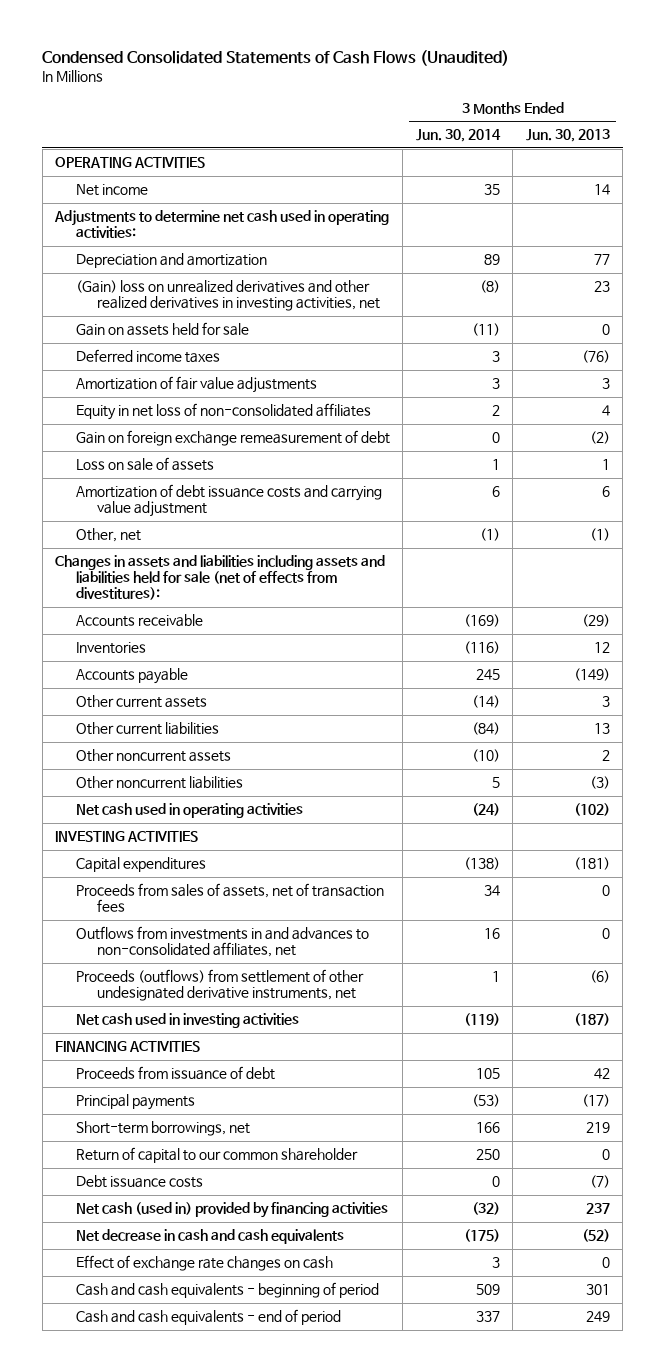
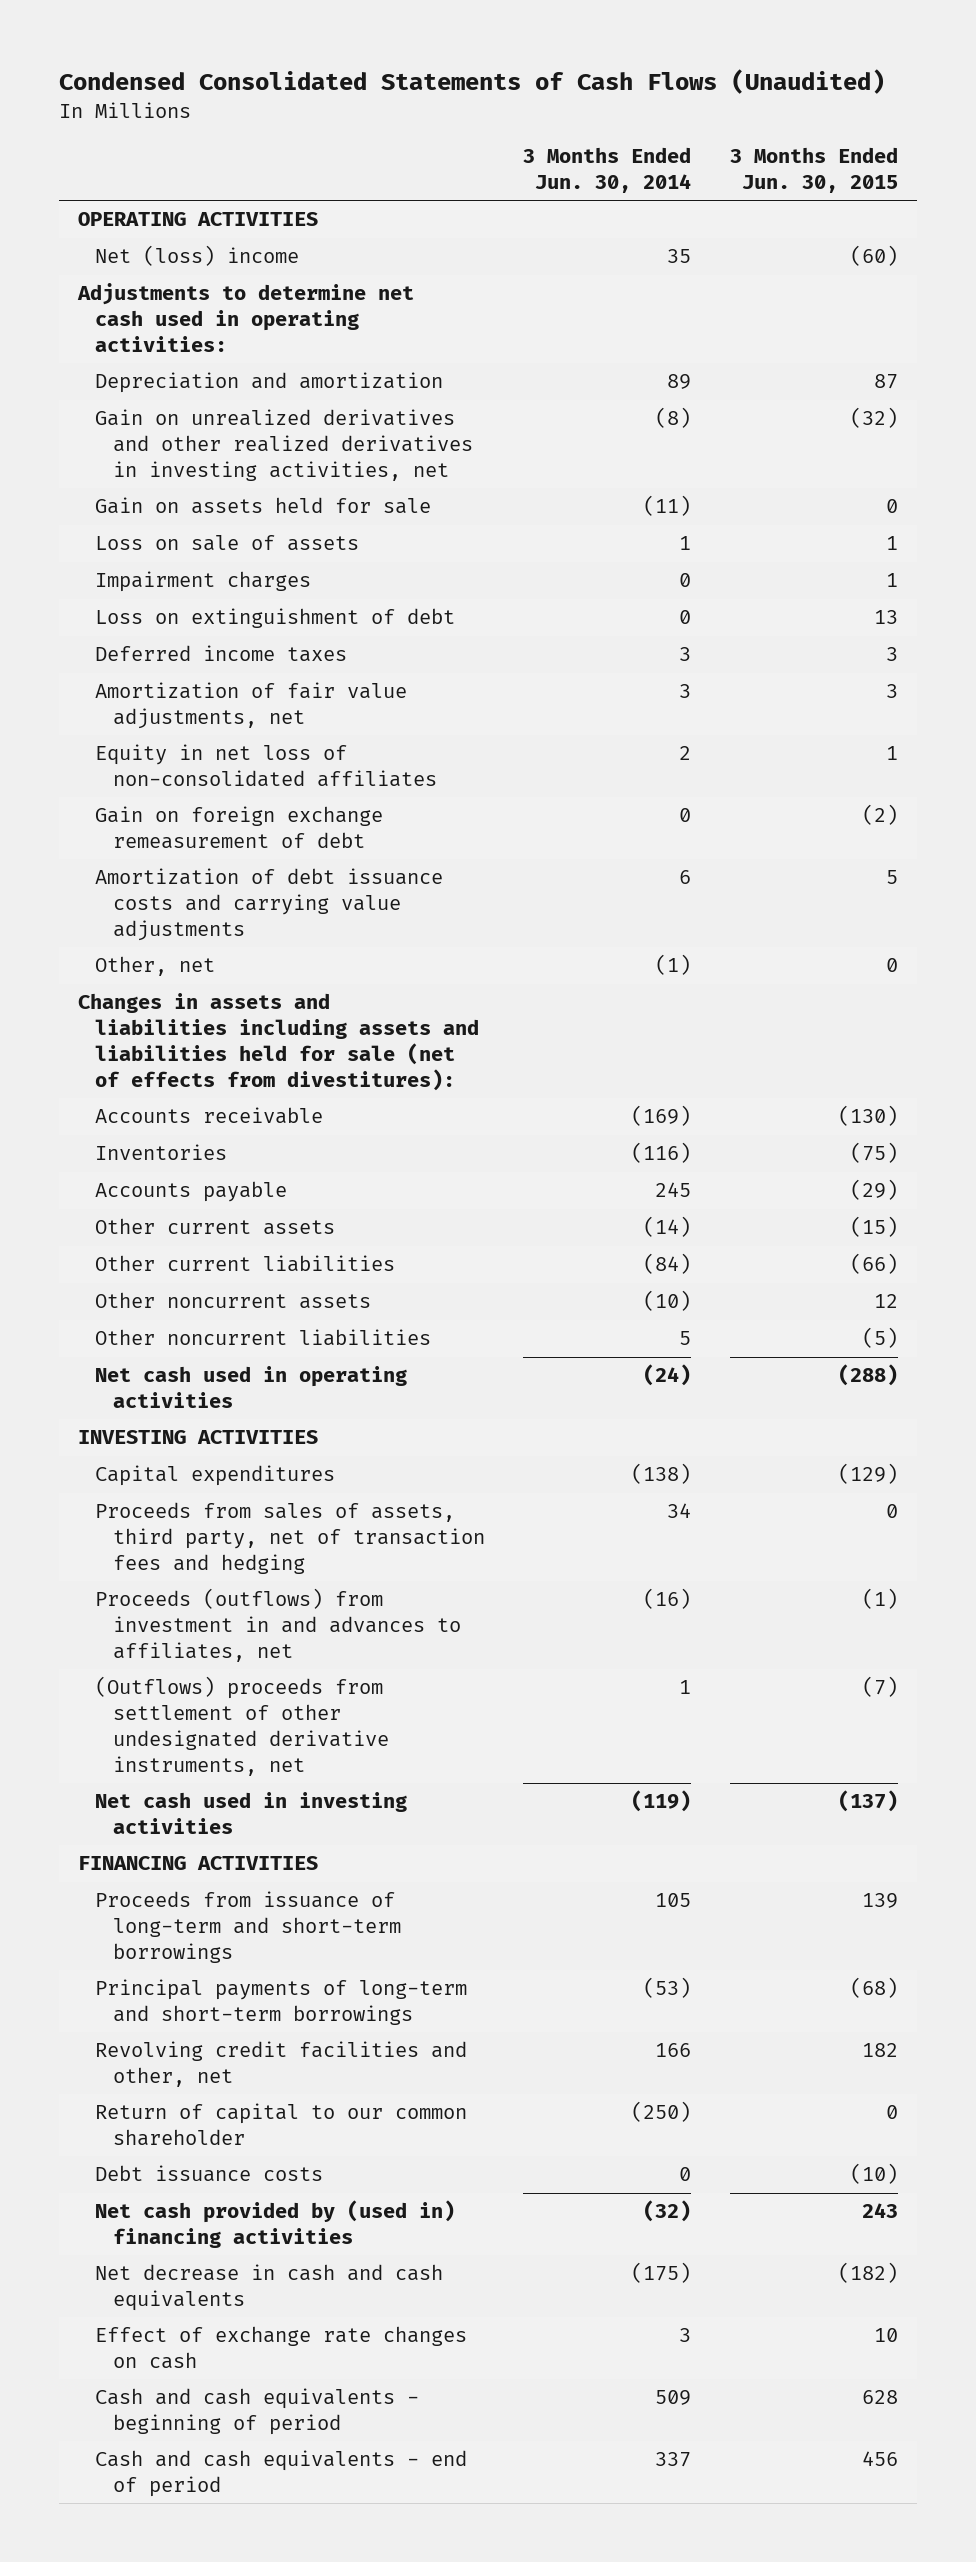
[525,129,610,143] Jun. 30, 2013 -> none
none -> [729,147,898,194] 3 Months Ended Jun. 30, 2015
[75,184,148,197] Net income -> [95,245,300,267] Net (loss) income
[75,280,380,312] (Gain) loss on unrealized derivatives and other realized derivatives in investing activities, net -> [95,409,473,482] Gain on unrealized derivatives and other realized derivatives in investing activities, net
[75,457,214,472] Loss on sale of assets -> [95,535,360,552] Loss on sale of assets
none -> [95,571,312,593] Impairment charges
none -> [95,608,456,629] Loss on extinguishment of debt
[75,376,317,394] Amortization of fair value adjustments -> [95,682,408,730] Amortization of fair value adjustments, net
[75,484,382,518] Amortization of debt issuance costs and carrying value adjustment -> [95,868,444,942] Amortization of debt issuance costs and carrying value adjustments
[75,883,384,913] Proceeds from sales of assets, net of transaction fees -> [95,1502,485,1575] Proceeds from sales of assets, third party, net of transaction fees and hedging
[75,926,369,958] Outflows from investments in and advances to non-consolidated affiliates, net -> [95,1588,461,1663] Proceeds (outflows) from investment in and advances to affiliates, net
[483,928,500,940] 16 -> [643,1588,692,1610] (16)
[75,969,364,1002] Proceeds (outflows) from settlement of other undesignated derivative instruments, net -> [95,1676,389,1776] (Outflows) proceeds from settlement of other undesignated derivative instruments, net
[75,1066,275,1081] Proceeds from issuance of debt -> none
[75,1094,195,1111] Principal payments -> none
none -> [95,1891,401,1964] Proceeds from issuance of long-term and short-term borrowings
none -> [95,1979,468,2026] Principal payments of long-term and short-term borrowings
[75,1121,250,1137] Short-term borrowings, net -> [95,2041,468,2088] Revolving credit facilities and other, net
[475,1149,500,1161] 250 -> [631,2101,692,2123] (250)
[75,1202,388,1219] Net cash (used in) provided by financing activities -> [95,2200,456,2249] Net cash provided by (used in) financing activities

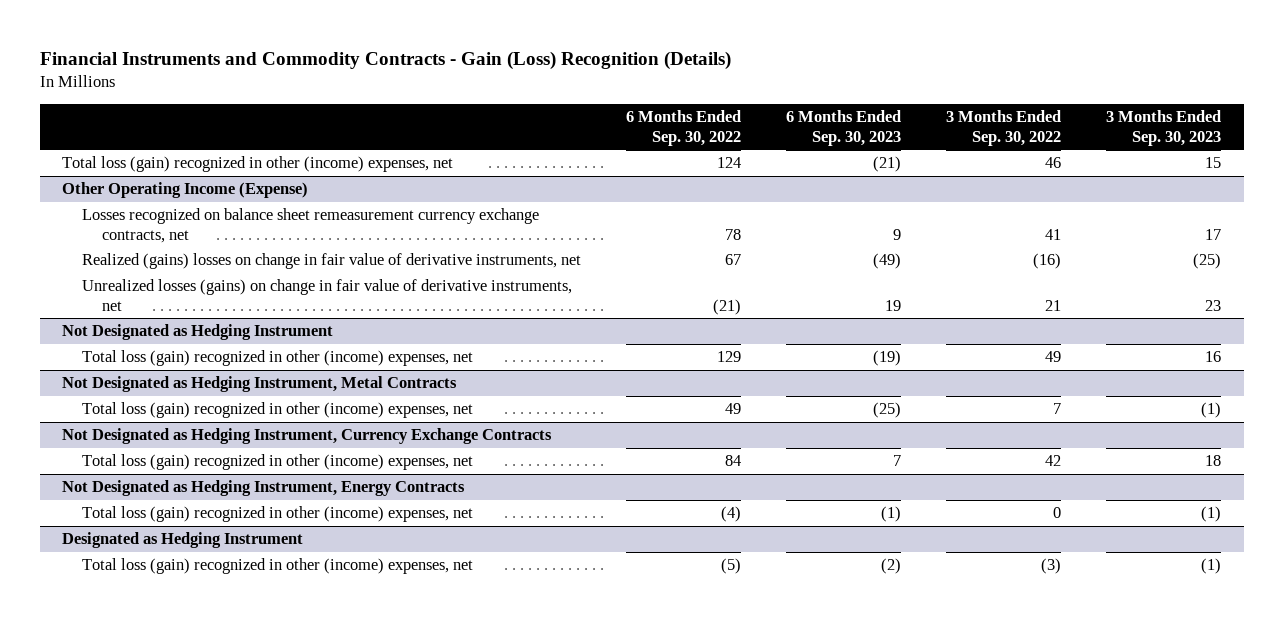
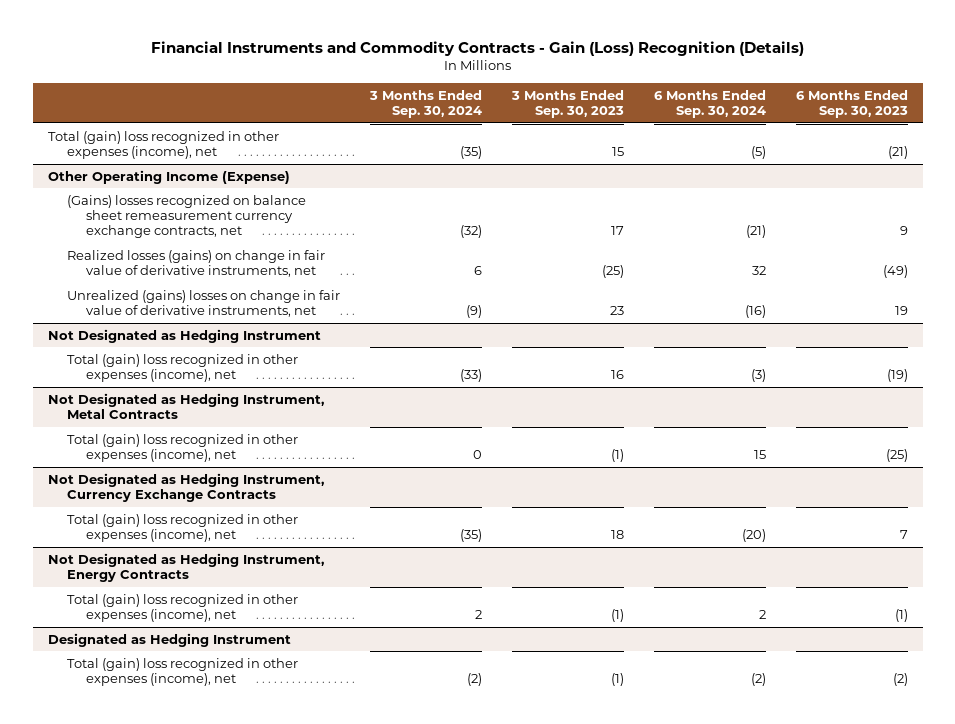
[626,110,742,146] 6 Months Ended Sep. 30, 2022 -> none
[946,110,1062,146] 3 Months Ended Sep. 30, 2022 -> none
none -> [368,89,482,118] 3 Months Ended Sep. 30, 2024
none -> [653,89,766,118] 6 Months Ended Sep. 30, 2024
[62,156,454,173] Total loss (gain) recognized in other (income) expenses, net -> [47,130,279,159] Total (gain) loss recognized in other expenses (income), net
[82,208,540,243] Losses recognized on balance sheet remeasurement currency exchange contracts, net -> [66,194,306,239] (Gains) losses recognized on balance sheet remeasurement currency exchange contracts, net
[82,253,582,270] Realized (gains) losses on change in fair value of derivative instruments, net -> [66,249,325,277] Realized losses (gains) on change in fair value of derivative instruments, net
[82,279,573,311] Unrealized losses (gains) on change in fair value of derivative instruments, net -> [66,289,340,317] Unrealized (gains) losses on change in fair value of derivative instruments, net
[82,350,474,367] Total loss (gain) recognized in other (income) expenses, net -> [66,353,298,382] Total (gain) loss recognized in other expenses (income), net
[82,402,474,419] Total loss (gain) recognized in other (income) expenses, net -> [66,433,298,462] Total (gain) loss recognized in other expenses (income), net
[82,454,474,471] Total loss (gain) recognized in other (income) expenses, net -> [66,513,298,542] Total (gain) loss recognized in other expenses (income), net
[82,506,474,523] Total loss (gain) recognized in other (income) expenses, net -> [66,593,298,622] Total (gain) loss recognized in other expenses (income), net
[82,558,474,575] Total loss (gain) recognized in other (income) expenses, net -> [66,657,298,686] Total (gain) loss recognized in other expenses (income), net

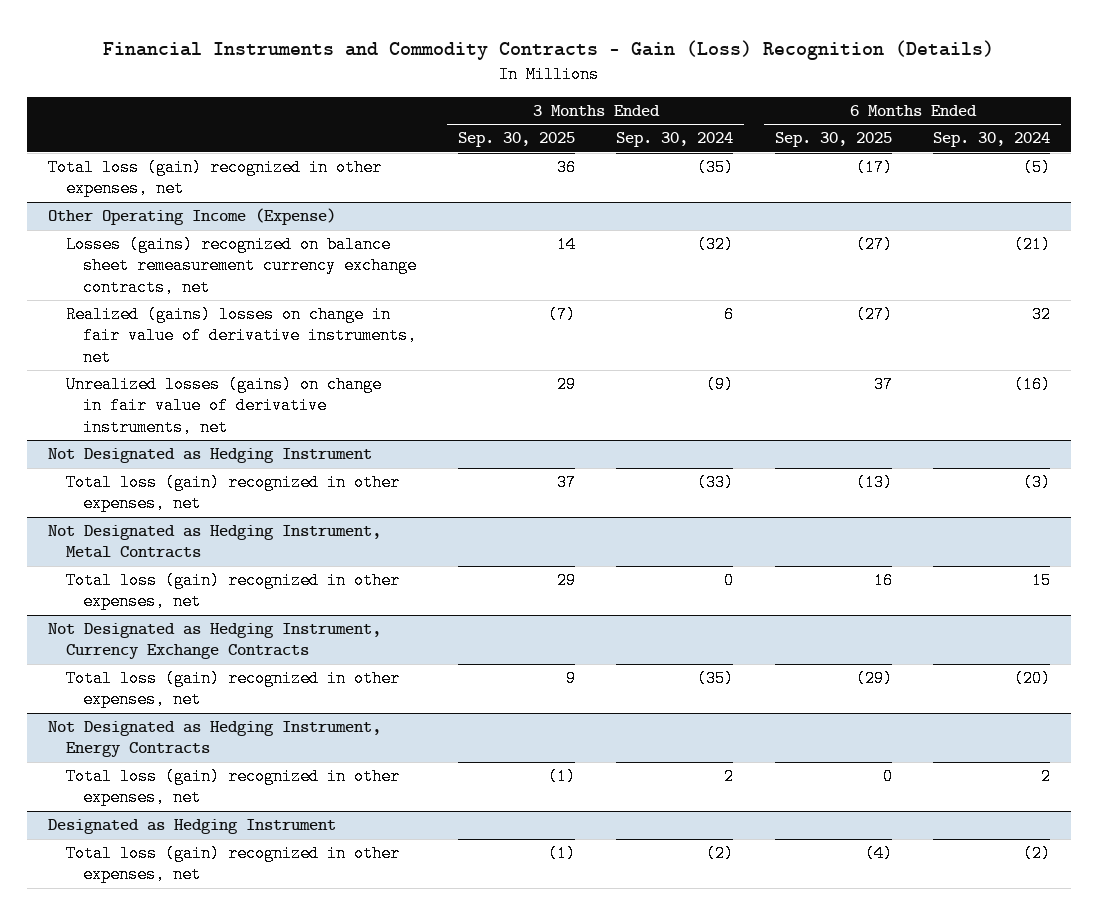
[510,89,624,118] 3 Months Ended Sep. 30, 2023 -> none
[795,89,908,118] 6 Months Ended Sep. 30, 2023 -> none
none -> [457,132,575,148] Sep. 30, 2025
none -> [774,132,892,148] Sep. 30, 2025
[47,130,279,159] Total (gain) loss recognized in other expenses (income), net -> [47,159,382,198] Total loss (gain) recognized in other expenses, net
[66,194,306,239] (Gains) losses recognized on balance sheet remeasurement currency exchange contracts, net -> [65,236,418,296] Losses (gains) recognized on balance sheet remeasurement currency exchange contracts, net
[66,249,325,277] Realized losses (gains) on change in fair value of derivative instruments, net -> [65,306,418,366] Realized (gains) losses on change in fair value of derivative instruments, net
[66,289,340,317] Unrealized (gains) losses on change in fair value of derivative instruments, net -> [65,376,382,436] Unrealized losses (gains) on change in fair value of derivative instruments, net
[66,353,298,382] Total (gain) loss recognized in other expenses (income), net -> [65,474,400,513] Total loss (gain) recognized in other expenses, net
[66,433,298,462] Total (gain) loss recognized in other expenses (income), net -> [65,572,400,611] Total loss (gain) recognized in other expenses, net
[66,513,298,542] Total (gain) loss recognized in other expenses (income), net -> [65,670,400,709] Total loss (gain) recognized in other expenses, net
[66,593,298,622] Total (gain) loss recognized in other expenses (income), net -> [65,768,400,807] Total loss (gain) recognized in other expenses, net
[66,657,298,686] Total (gain) loss recognized in other expenses (income), net -> [65,845,400,884] Total loss (gain) recognized in other expenses, net

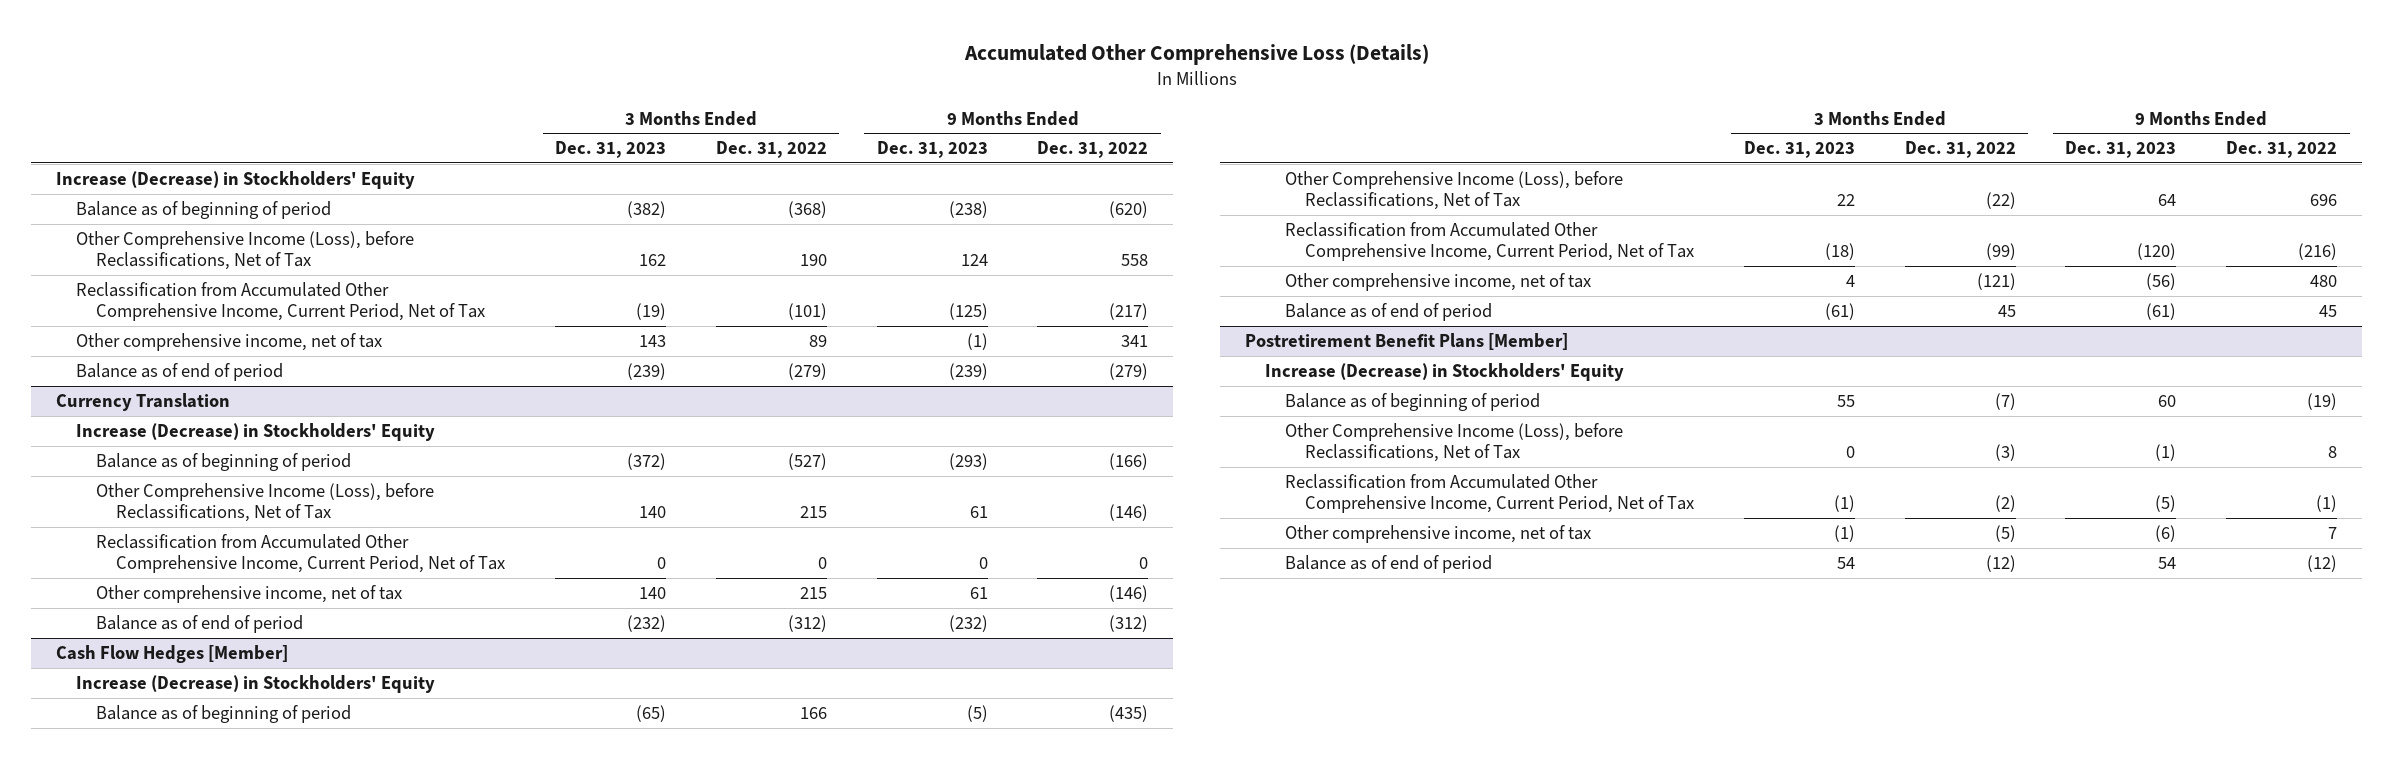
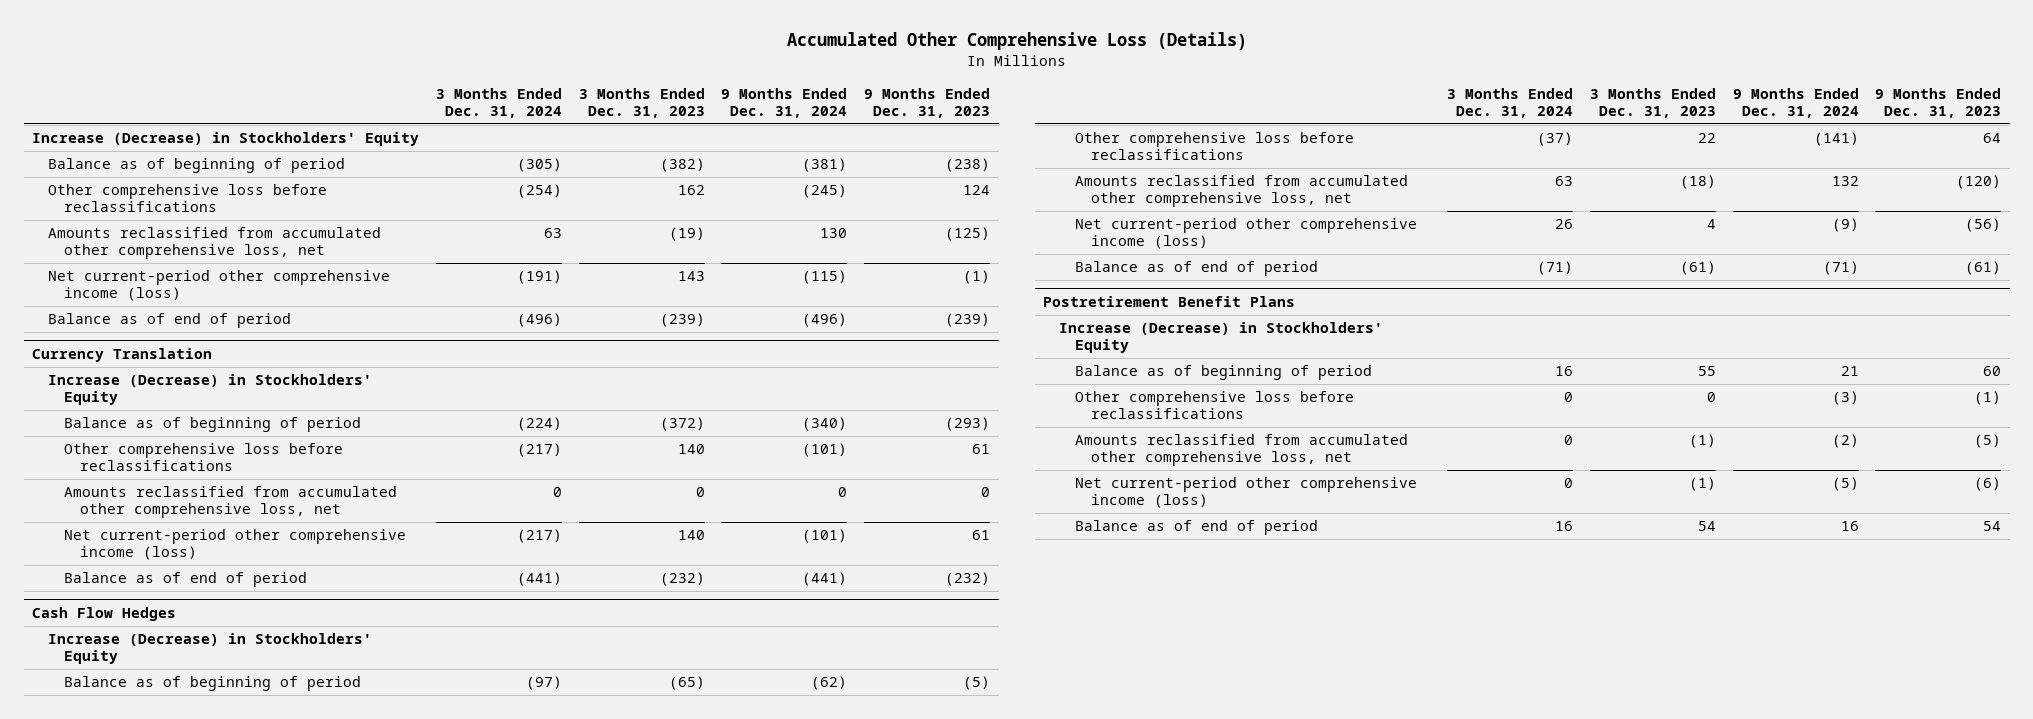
[715,141,827,159] Dec. 31, 2022 -> none
[1037,141,1149,159] Dec. 31, 2022 -> none
none -> [435,87,562,118] 3 Months Ended Dec. 31, 2024
none -> [721,87,848,118] 9 Months Ended Dec. 31, 2024
[76,230,415,271] Other Comprehensive Income (Loss), before Reclassifications, Net of Tax -> [48,184,328,213] Other comprehensive loss before reclassifications
[76,281,486,322] Reclassification from Accumulated Other Comprehensive Income, Current Period, Net of Tax -> [48,227,382,260] Amounts reclassified from accumulated other comprehensive loss, net
[76,332,383,351] Other comprehensive income, net of tax -> [48,270,391,302] Net current-period other comprehensive income (loss)
[96,482,435,523] Other Comprehensive Income (Loss), before Reclassifications, Net of Tax -> [64,443,344,472] Other comprehensive loss before reclassifications
[96,533,506,574] Reclassification from Accumulated Other Comprehensive Income, Current Period, Net of Tax -> [64,486,398,519] Amounts reclassified from accumulated other comprehensive loss, net
[96,584,403,603] Other comprehensive income, net of tax -> [64,529,407,561] Net current-period other comprehensive income (loss)
[56,644,289,663] Cash Flow Hedges [Member] -> [31,606,176,621] Cash Flow Hedges
[1284,170,1623,211] Other Comprehensive Income (Loss), before Reclassifications, Net of Tax -> [1075,132,1355,161] Other comprehensive loss before reclassifications
[1284,221,1694,262] Reclassification from Accumulated Other Comprehensive Income, Current Period, Net of Tax -> [1075,175,1409,208] Amounts reclassified from accumulated other comprehensive loss, net
[1284,272,1591,291] Other comprehensive income, net of tax -> [1075,218,1418,250] Net current-period other comprehensive income (loss)
[1244,332,1568,350] Postretirement Benefit Plans [Member] -> [1043,295,1296,307] Postretirement Benefit Plans
[1284,422,1623,463] Other Comprehensive Income (Loss), before Reclassifications, Net of Tax -> [1075,391,1355,420] Other comprehensive loss before reclassifications
[1284,473,1694,514] Reclassification from Accumulated Other Comprehensive Income, Current Period, Net of Tax -> [1075,434,1409,467] Amounts reclassified from accumulated other comprehensive loss, net
[1284,524,1591,543] Other comprehensive income, net of tax -> [1075,477,1418,509] Net current-period other comprehensive income (loss)

